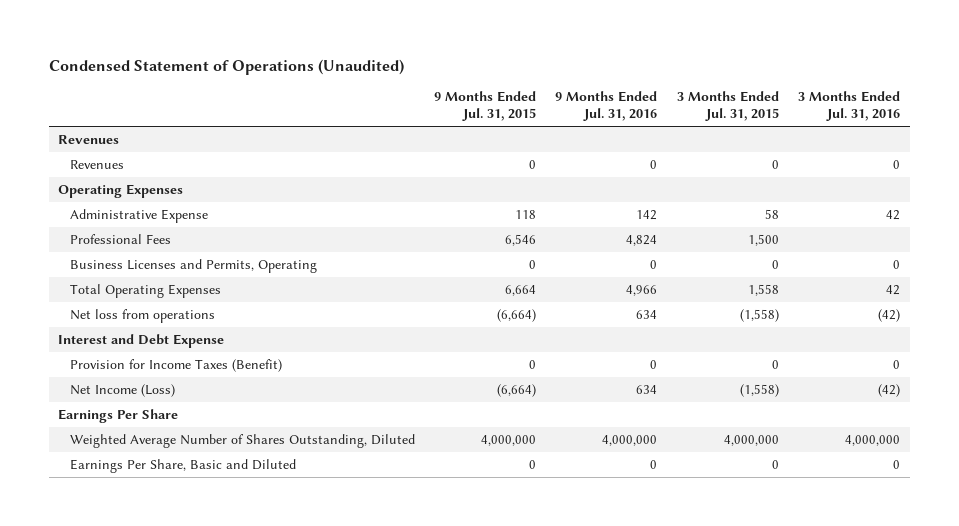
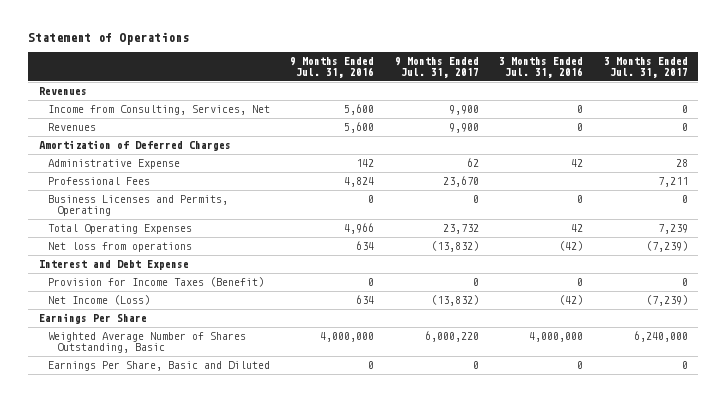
[48,58,404,75] Condensed Statement of Operations (Unaudited) -> [28,32,190,46] Statement of Operations
[433,91,536,122] 9 Months Ended Jul. 31, 2015 -> none
[676,91,779,122] 3 Months Ended Jul. 31, 2015 -> none
none -> [394,56,479,78] 9 Months Ended Jul. 31, 2017
none -> [603,56,688,78] 3 Months Ended Jul. 31, 2017
[58,183,184,198] Operating Expenses -> none
none -> [47,105,270,116] Income from Consulting, Services, Net
[650,159,658,169] 0 -> [344,122,375,134] 5,600
none -> [38,140,231,152] Amortization of Deferred Charges
[69,433,415,448] Weighted Average Number of Shares Outstanding, Diluted -> [47,332,246,354] Weighted Average Number of Shares Outstanding, Basic

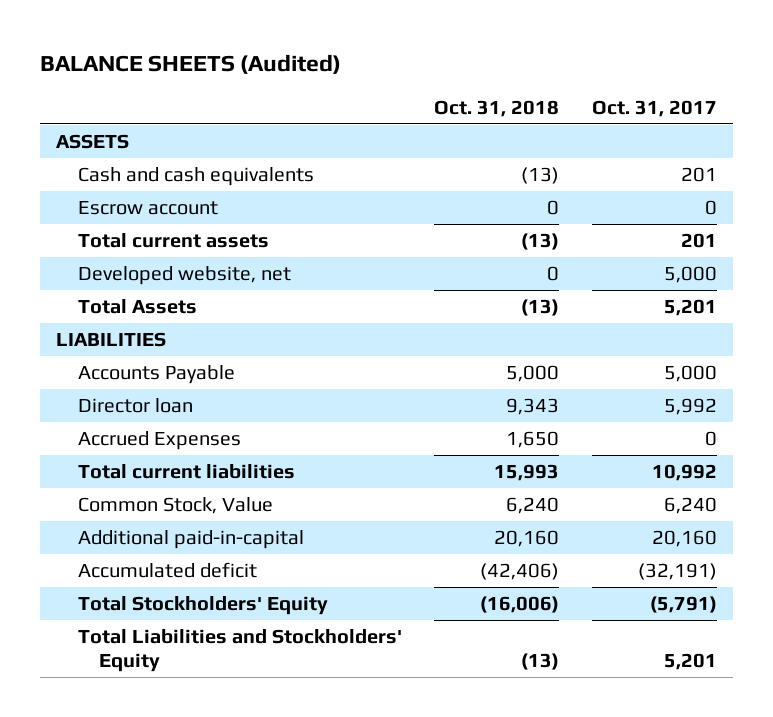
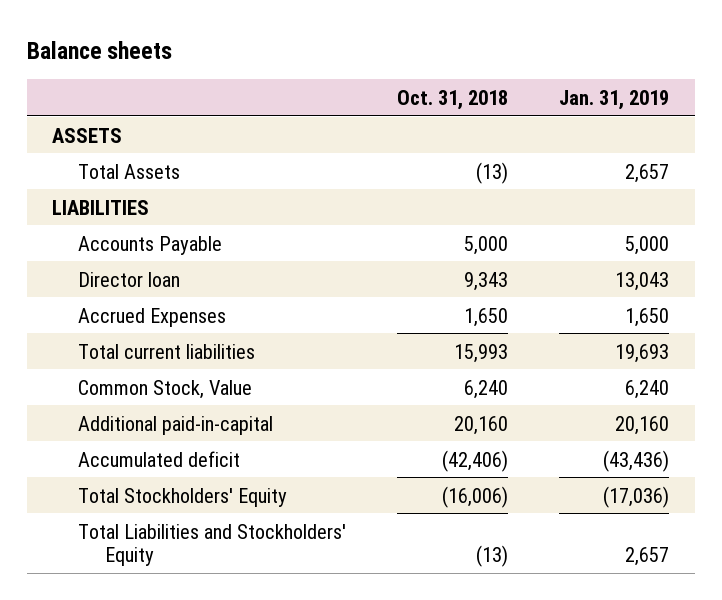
[39,53,341,74] BALANCE SHEETS (Audited) -> [26,40,172,59] Balance sheets
[591,99,717,117] Oct. 31, 2017 -> none
none -> [559,89,670,110] Jan. 31, 2019
[77,166,314,186] Cash and cash equivalents -> none
[77,200,218,215] Escrow account -> none
[77,232,269,248] Total current assets -> none
[77,265,291,285] Developed website, net -> none

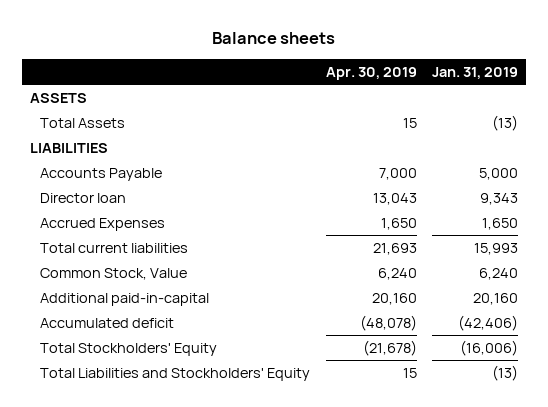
[397,89,509,110] Oct. 31, 2018 -> none
none -> [325,66,417,80] Apr. 30, 2019
[625,163,670,183] 2,657 -> [492,114,519,131] (13)
[615,271,670,291] 13,043 -> [480,192,519,205] 9,343
[615,343,670,363] 19,693 -> [474,242,519,255] 15,993
[603,449,670,472] (43,436) -> [458,314,519,331] (42,406)
[603,485,670,508] (17,036) -> [460,339,519,356] (16,006)
[625,547,670,567] 2,657 -> [492,364,519,381] (13)

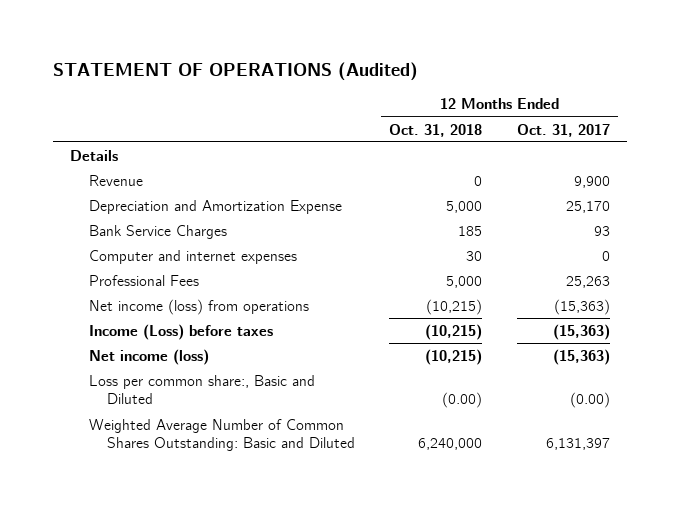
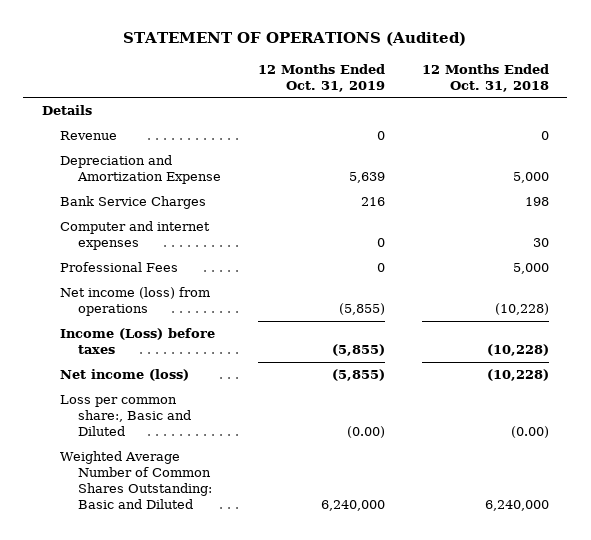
[516,123,610,137] Oct. 31, 2017 -> none
none -> [257,63,385,92] 12 Months Ended Oct. 31, 2019
[458,225,483,236] 185 -> [524,197,549,207] 198
[426,298,483,315] (10,215) -> [494,303,549,316] (10,228)
[425,323,483,340] (10,215) -> [486,344,549,357] (10,228)
[425,348,483,365] (10,215) -> [486,369,549,382] (10,228)

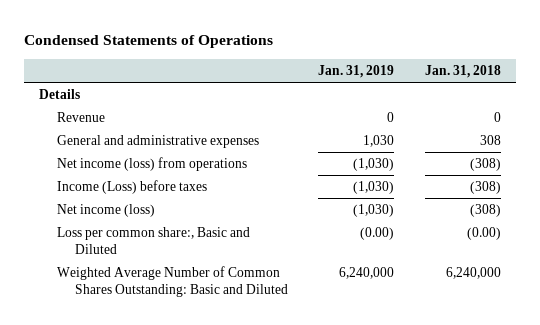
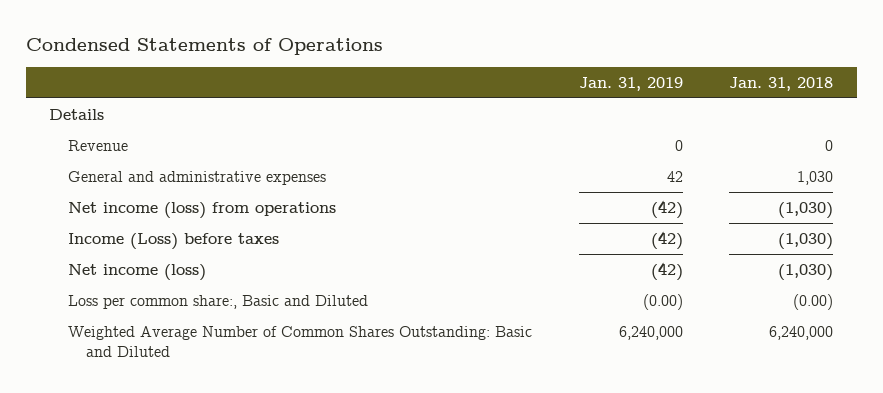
[363,135,395,148] 1,030 -> [666,171,683,183] 42
[479,135,501,146] 308 -> [797,171,834,186] 1,030
[353,158,395,172] (1,030) -> [650,200,683,220] (42)
[469,158,501,172] (308) -> [778,202,834,220] (1,030)
[353,181,395,195] (1,030) -> [650,231,683,251] (42)
[469,181,501,195] (308) -> [778,233,834,251] (1,030)
[353,204,395,218] (1,030) -> [650,262,683,282] (42)
[469,204,501,218] (308) -> [778,264,834,282] (1,030)

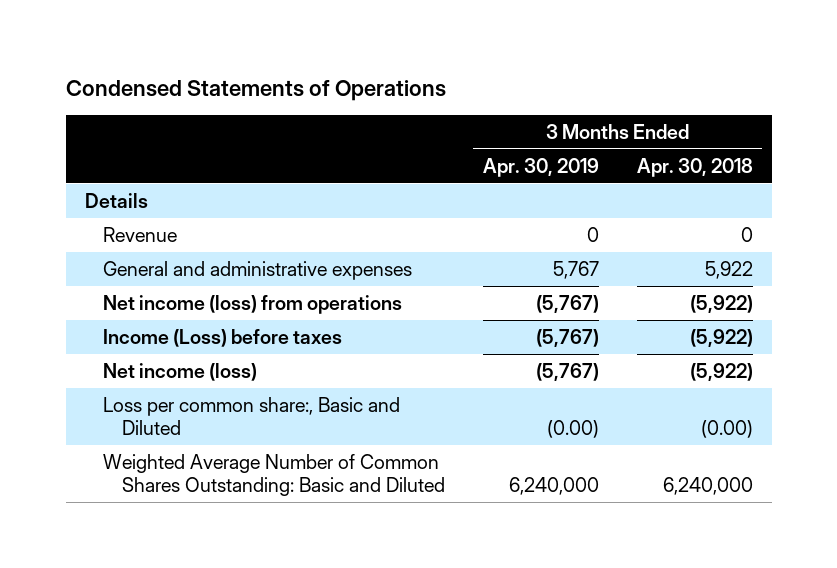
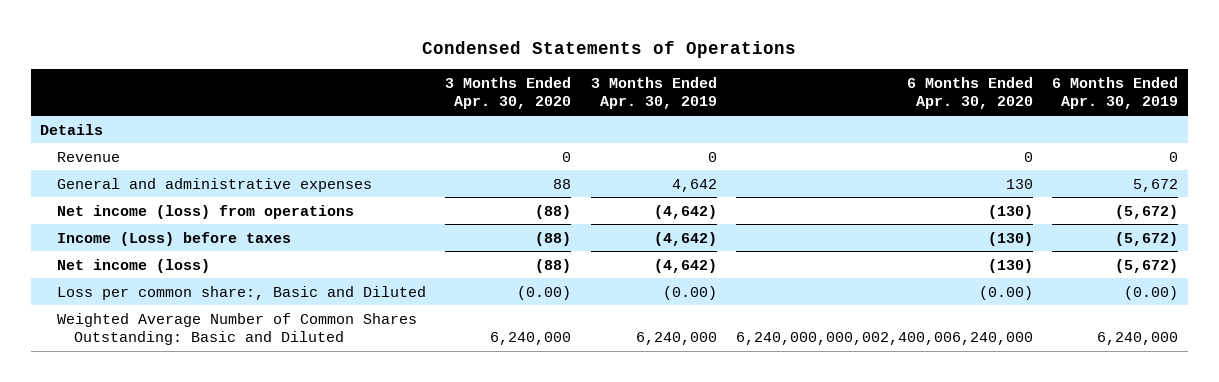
[636,157,753,177] Apr. 30, 2018 -> none
none -> [445,77,572,110] 3 Months Ended Apr. 30, 2020
none -> [906,77,1033,110] 6 Months Ended Apr. 30, 2020
none -> [1052,77,1179,110] 6 Months Ended Apr. 30, 2019
[552,261,599,280] 5,767 -> [671,178,717,192] 4,642
[535,295,599,314] (5,767) -> [653,204,717,219] (4,642)
[535,329,599,348] (5,767) -> [653,231,717,246] (4,642)
[535,363,599,382] (5,767) -> [653,258,717,273] (4,642)

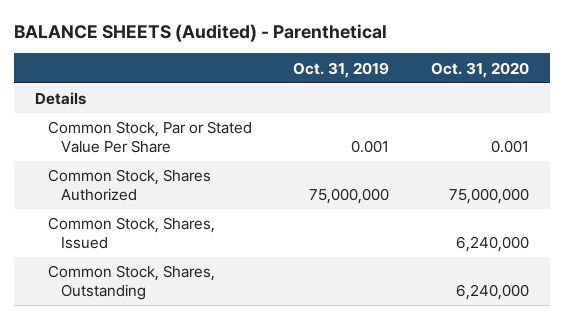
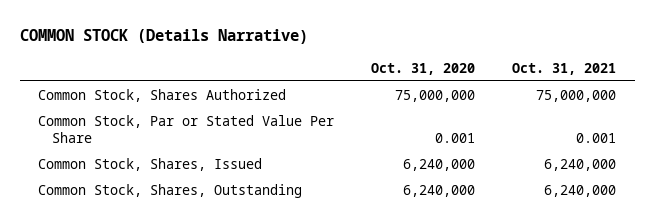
[13,23,387,42] BALANCE SHEETS (Audited) - Parenthetical -> [19,29,308,45] COMMON STOCK (Details Narrative)
[293,61,390,78] Oct. 31, 2019 -> none
none -> [512,62,617,75] Oct. 31, 2021
[34,92,86,106] Details -> none
[47,121,252,153] Common Stock, Par or Stated Value Per Share -> [38,114,335,143] Common Stock, Par or Stated Value Per Share

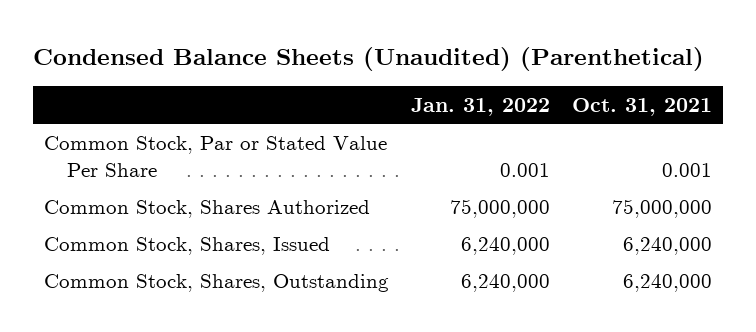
[19,29,308,45] COMMON STOCK (Details Narrative) -> [32,47,704,72] Condensed Balance Sheets (Unaudited) (Parenthetical)
[371,62,476,75] Oct. 31, 2020 -> none
none -> [410,97,550,116] Jan. 31, 2022
[38,88,287,102] Common Stock, Shares Authorized -> [43,199,370,218] Common Stock, Shares Authorized

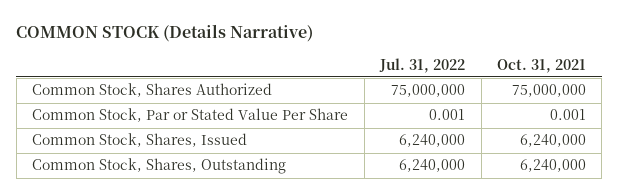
[32,47,704,72] Condensed Balance Sheets (Unaudited) (Parenthetical) -> [16,24,314,43] COMMON STOCK (Details Narrative)
[410,97,550,116] Jan. 31, 2022 -> none
none -> [379,57,466,73] Jul. 31, 2022
[43,135,387,177] Common Stock, Par or Stated Value Per Share -> [32,108,349,123] Common Stock, Par or Stated Value Per Share

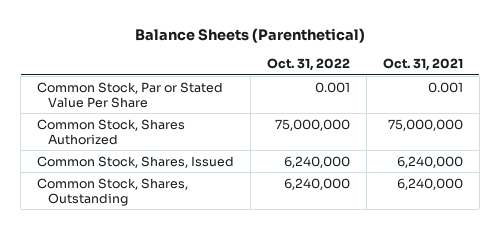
[16,24,314,43] COMMON STOCK (Details Narrative) -> [135,28,366,44] Balance Sheets (Parenthetical)
[379,57,466,73] Jul. 31, 2022 -> none
none -> [267,58,351,72] Oct. 31, 2022
[32,83,273,98] Common Stock, Shares Authorized -> [37,118,186,145] Common Stock, Shares Authorized

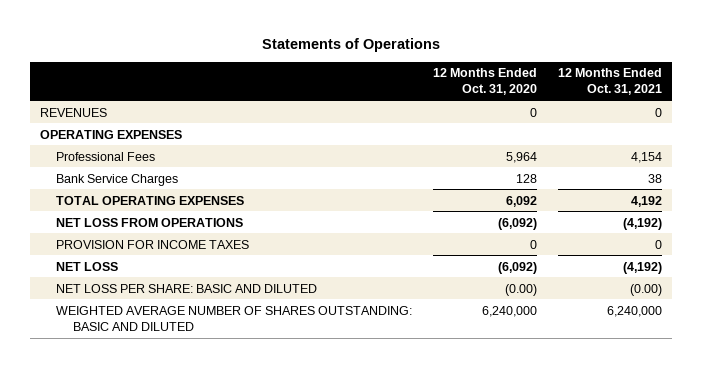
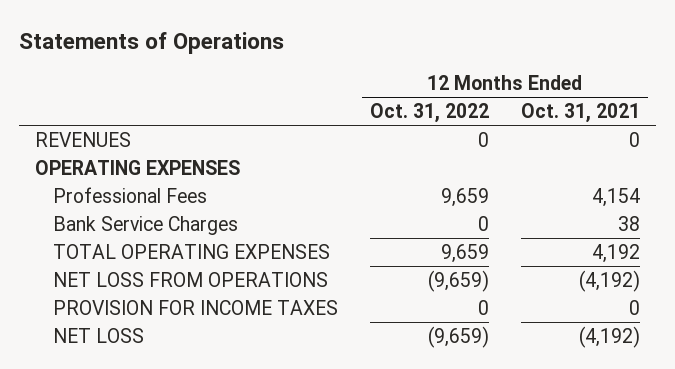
[432,68,537,96] 12 Months Ended Oct. 31, 2020 -> none
none -> [370,103,490,124] Oct. 31, 2022
[56,283,318,293] NET LOSS PER SHARE: BASIC AND DILUTED -> none
[56,305,413,331] WEIGHTED AVERAGE NUMBER OF SHARES OUTSTANDING: BASIC AND DILUTED -> none

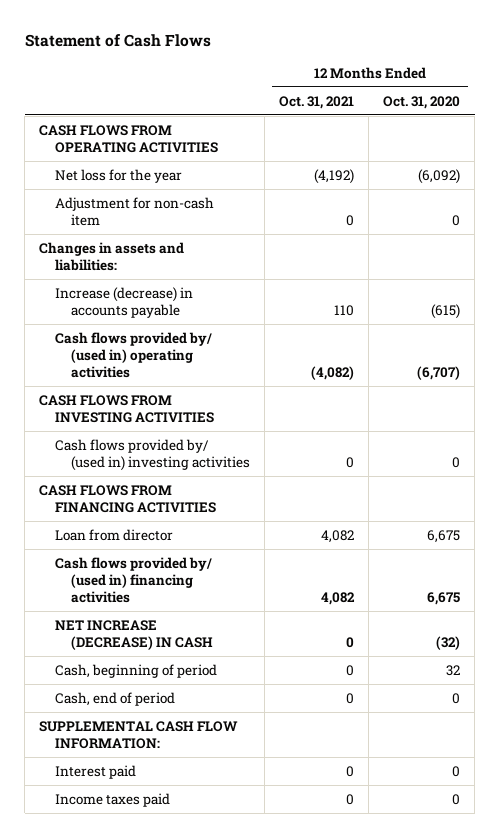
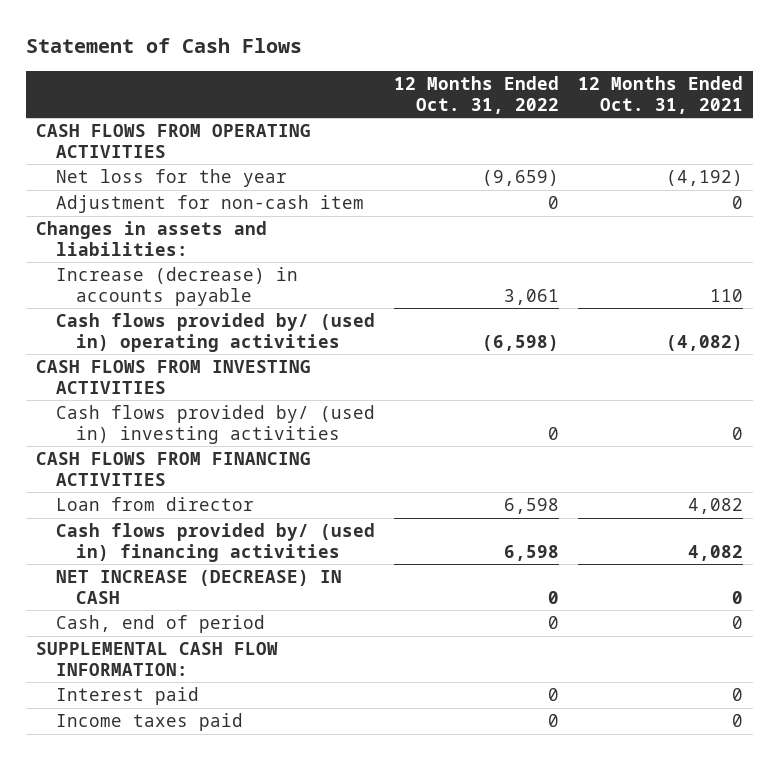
[383,95,461,109] Oct. 31, 2020 -> none
none -> [394,75,560,114] 12 Months Ended Oct. 31, 2022
[55,663,218,678] Cash, beginning of period -> none

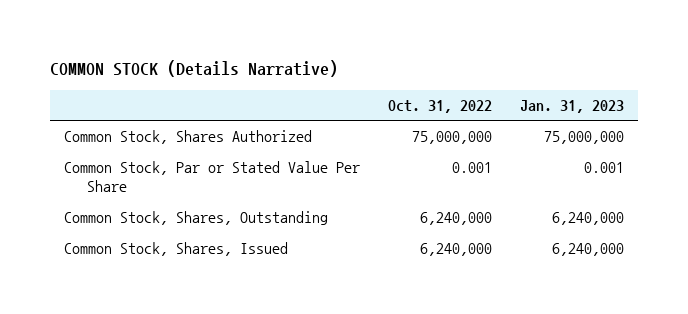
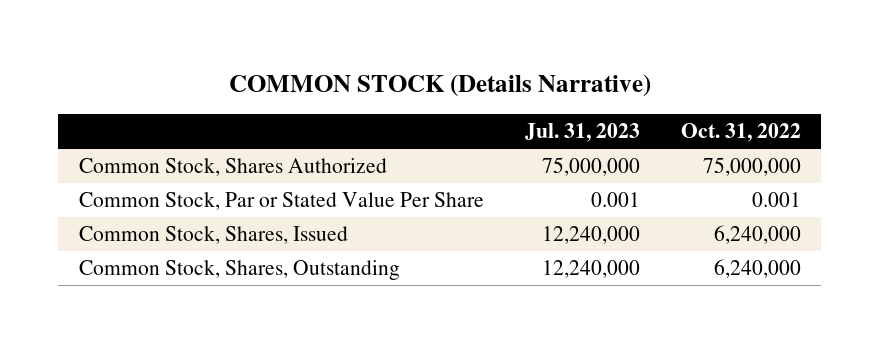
[519,100,624,114] Jan. 31, 2023 -> none
none -> [524,123,640,143] Jul. 31, 2023
[64,211,329,226] Common Stock, Shares, Outstanding -> [78,260,400,281] Common Stock, Shares, Outstanding

